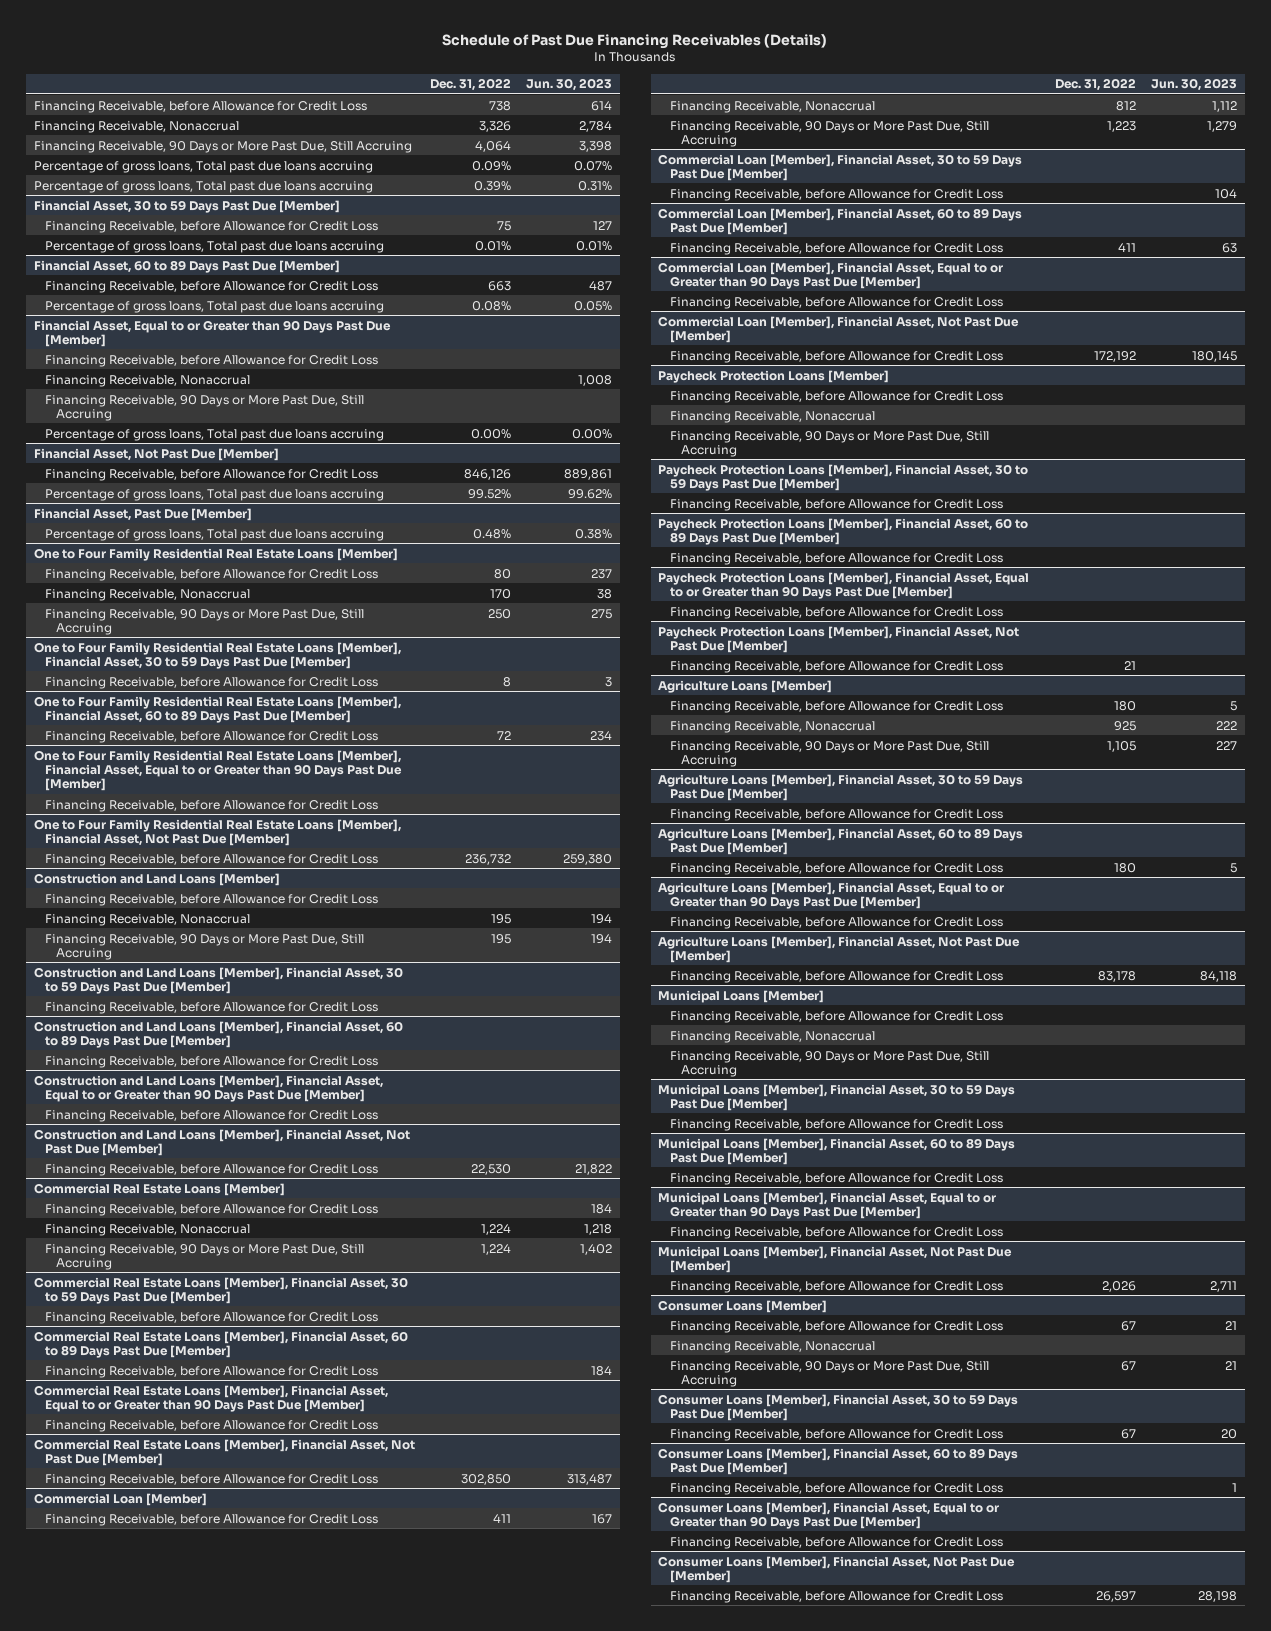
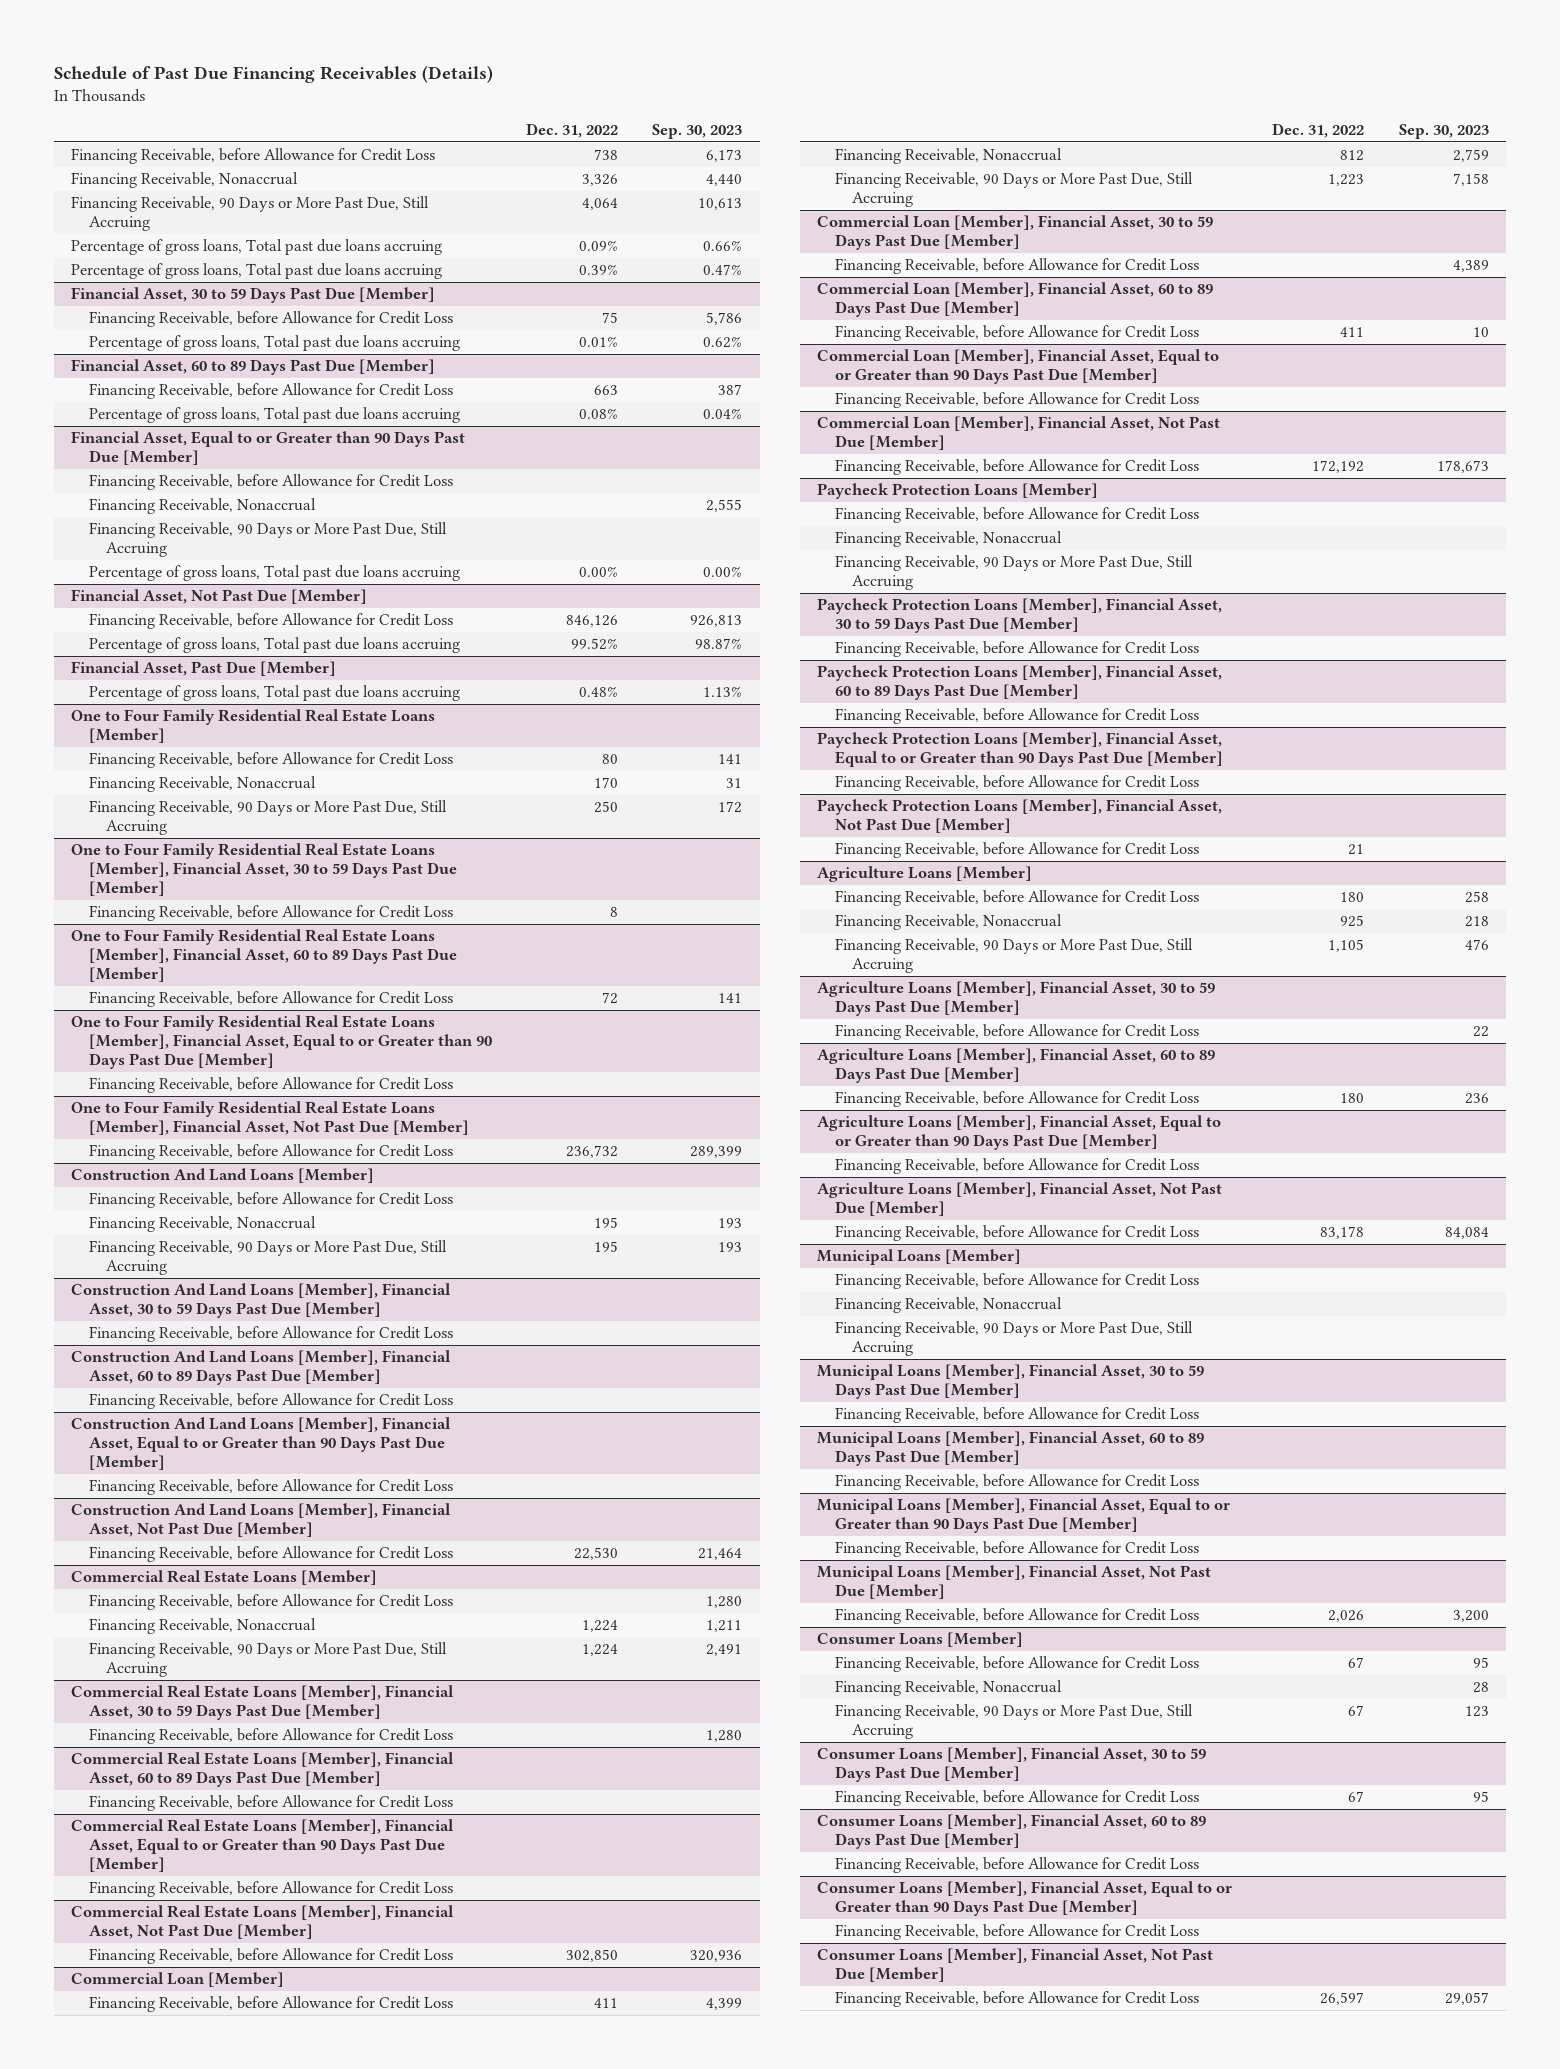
[526,78,613,92] Jun. 30, 2023 -> none
none -> [652,123,743,139] Sep. 30, 2023
[33,872,280,886] Construction and Land Loans [Member] -> [71,1168,375,1184] Construction And Land Loans [Member]
[33,966,403,994] Construction and Land Loans [Member], Financial Asset, 30 to 59 Days Past Due [Member] -> [71,1283,452,1319] Construction And Land Loans [Member], Financial Asset, 30 to 59 Days Past Due [Member]
[33,1020,403,1048] Construction and Land Loans [Member], Financial Asset, 60 to 89 Days Past Due [Member] -> [71,1350,452,1386] Construction And Land Loans [Member], Financial Asset, 60 to 89 Days Past Due [Member]
[33,1074,383,1102] Construction and Land Loans [Member], Financial Asset, Equal to or Greater than 90 Days Past Due [Member] -> [71,1417,452,1471] Construction And Land Loans [Member], Financial Asset, Equal to or Greater than 90 Days Past Due [Member]
[33,1128,410,1156] Construction and Land Loans [Member], Financial Asset, Not Past Due [Member] -> [71,1503,452,1538] Construction And Land Loans [Member], Financial Asset, Not Past Due [Member]

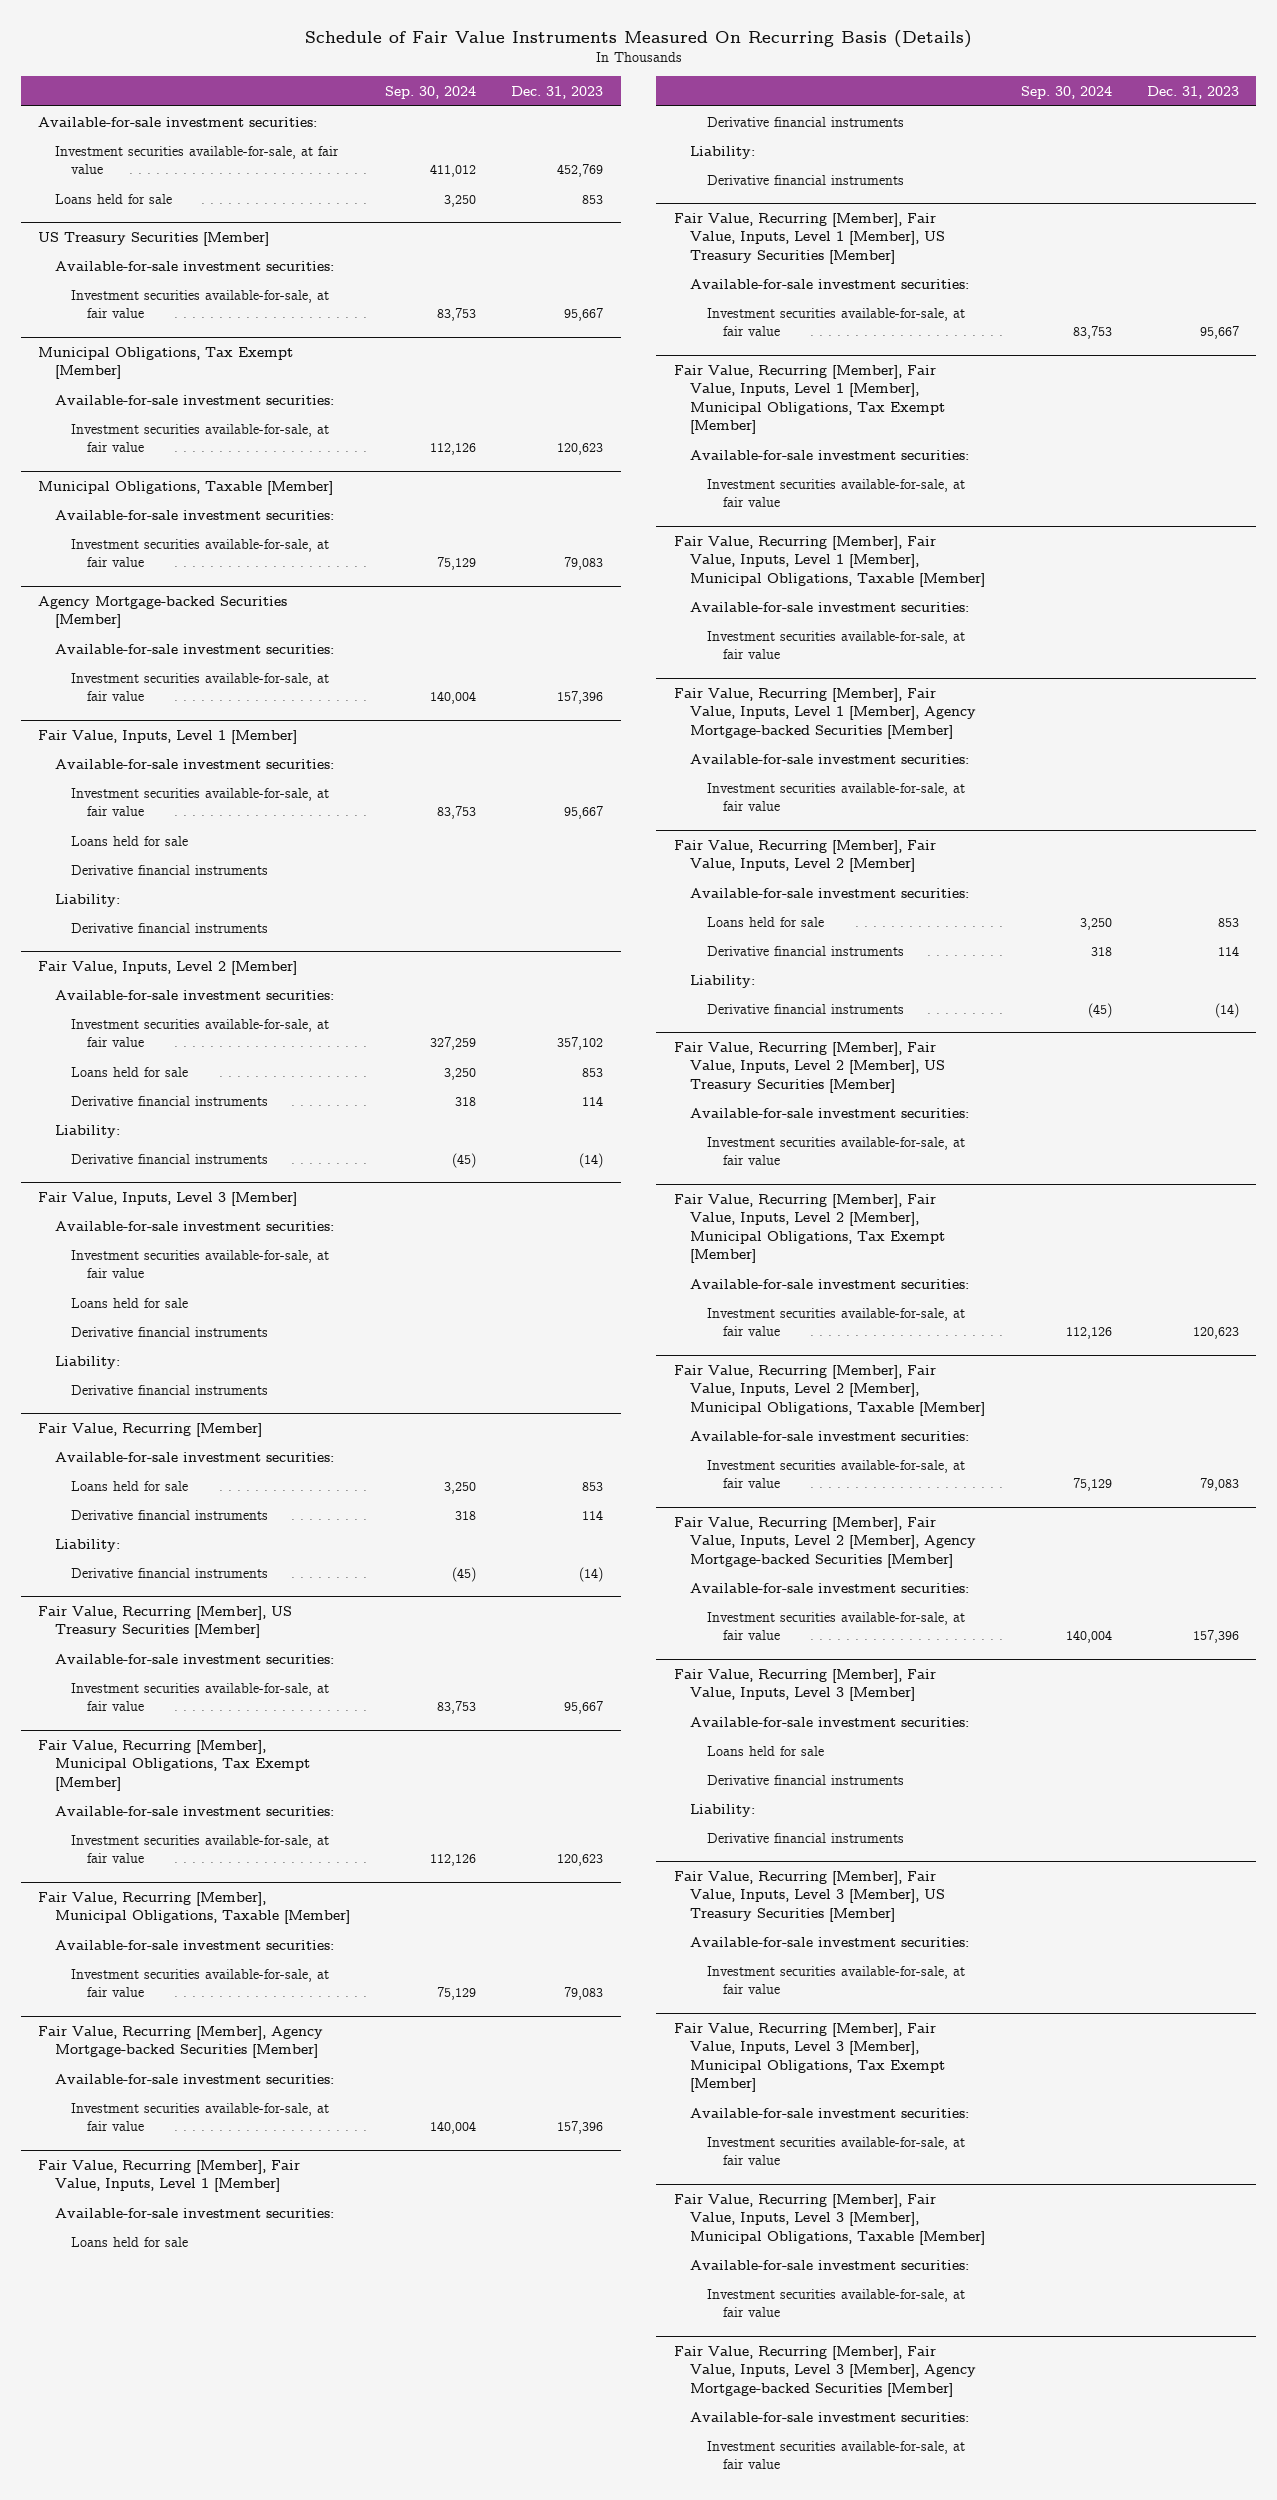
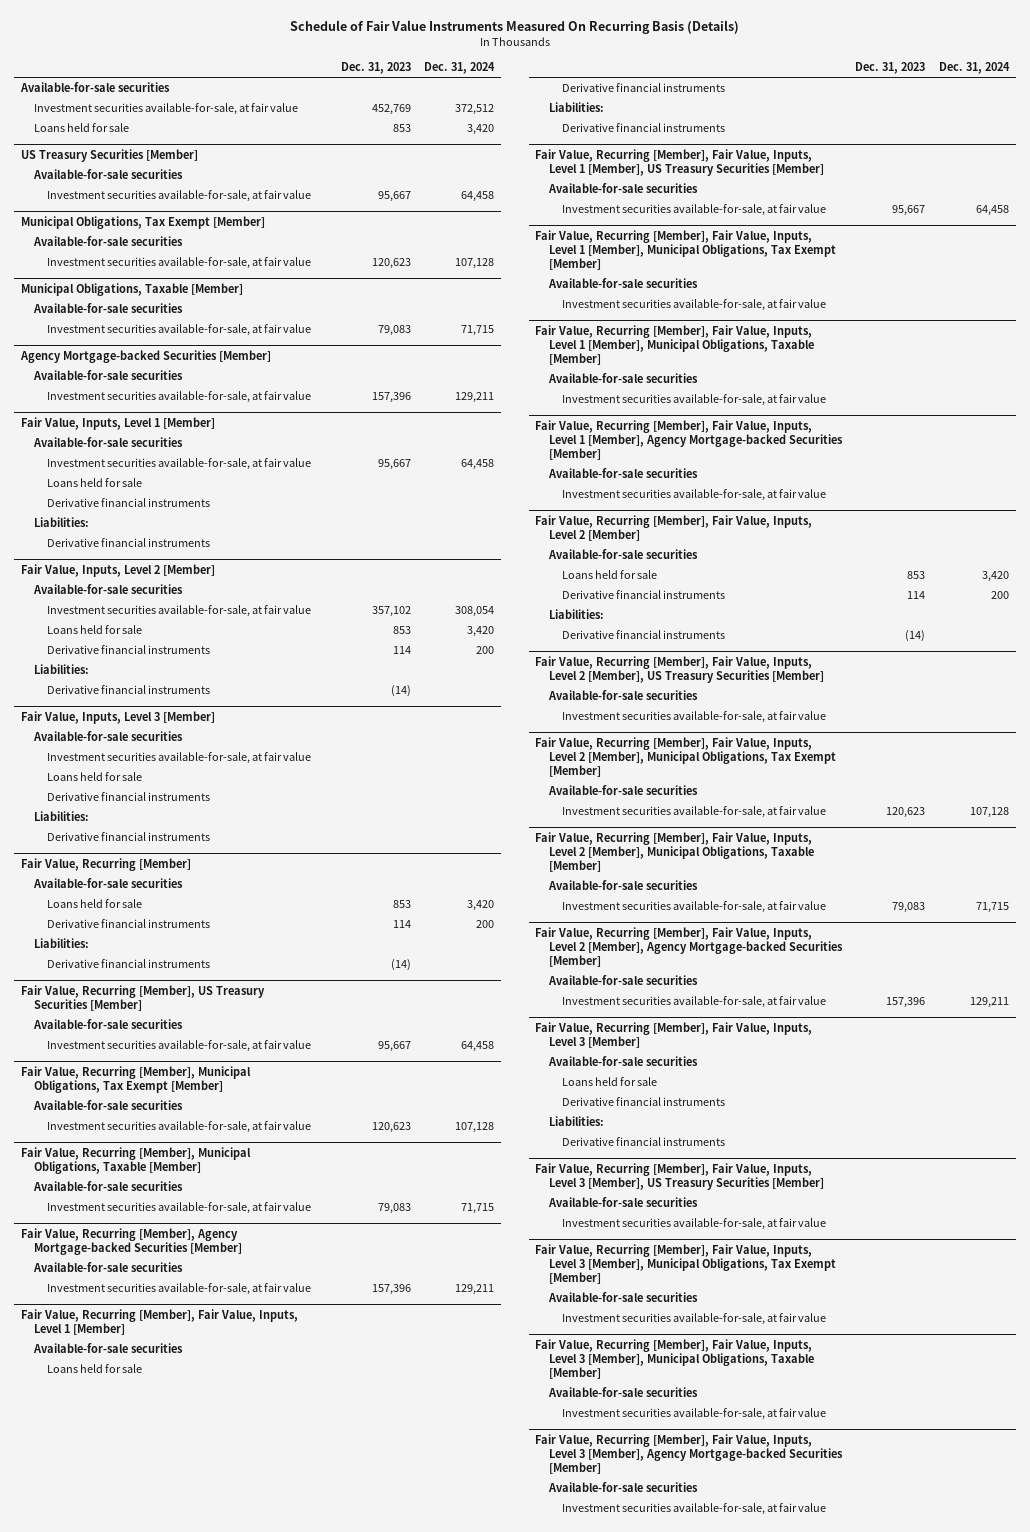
[384,85,476,99] Sep. 30, 2024 -> none
none -> [424,62,496,75] Dec. 31, 2024
[38,116,318,127] Available-for-sale investment securities: -> [19,82,170,93] Available-for-sale securities
[54,260,334,271] Available-for-sale investment securities: -> [32,169,183,180] Available-for-sale securities
[54,394,334,405] Available-for-sale investment securities: -> [32,236,183,247] Available-for-sale securities
[54,509,334,520] Available-for-sale investment securities: -> [32,303,183,314] Available-for-sale securities
[54,643,334,654] Available-for-sale investment securities: -> [32,370,183,381] Available-for-sale securities
[54,758,334,769] Available-for-sale investment securities: -> [32,437,183,448] Available-for-sale securities
[54,893,120,907] Liability: -> [33,517,89,528] Liabilities:
[54,989,334,1000] Available-for-sale investment securities: -> [32,584,183,595] Available-for-sale securities
[54,1124,120,1138] Liability: -> [33,664,89,675] Liabilities:
[54,1220,334,1231] Available-for-sale investment securities: -> [32,731,183,742] Available-for-sale securities
[54,1355,120,1369] Liability: -> [33,811,89,822] Liabilities:
[54,1451,334,1462] Available-for-sale investment securities: -> [32,878,183,889] Available-for-sale securities
[54,1538,120,1552] Liability: -> [33,938,89,949] Liabilities:
[54,1653,334,1664] Available-for-sale investment securities: -> [32,1019,183,1030] Available-for-sale securities
[54,1805,334,1816] Available-for-sale investment securities: -> [32,1100,183,1111] Available-for-sale securities
[54,1939,334,1950] Available-for-sale investment securities: -> [32,1181,183,1192] Available-for-sale securities
[54,2073,334,2084] Available-for-sale investment securities: -> [32,1262,183,1273] Available-for-sale securities
[54,2207,334,2218] Available-for-sale investment securities: -> [32,1343,183,1354] Available-for-sale securities
[690,145,756,159] Liability: -> [548,102,604,113] Liabilities:
[690,278,970,289] Available-for-sale investment securities: -> [547,183,698,194] Available-for-sale securities
[690,449,970,460] Available-for-sale investment securities: -> [547,278,698,289] Available-for-sale securities
[690,601,970,612] Available-for-sale investment securities: -> [547,373,698,384] Available-for-sale securities
[690,753,970,764] Available-for-sale investment securities: -> [547,468,698,479] Available-for-sale securities
[690,887,970,898] Available-for-sale investment securities: -> [547,549,698,560] Available-for-sale securities
[690,974,756,988] Liability: -> [548,609,604,620] Liabilities:
[690,1107,970,1118] Available-for-sale investment securities: -> [547,690,698,701] Available-for-sale securities
[690,1278,970,1289] Available-for-sale investment securities: -> [547,785,698,796] Available-for-sale securities
[690,1430,970,1441] Available-for-sale investment securities: -> [547,880,698,891] Available-for-sale securities
[690,1582,970,1593] Available-for-sale investment securities: -> [547,975,698,986] Available-for-sale securities
[690,1716,970,1727] Available-for-sale investment securities: -> [547,1056,698,1067] Available-for-sale securities
[690,1803,756,1817] Liability: -> [548,1116,604,1127] Liabilities:
[690,1936,970,1947] Available-for-sale investment securities: -> [547,1197,698,1208] Available-for-sale securities
[690,2107,970,2118] Available-for-sale investment securities: -> [547,1292,698,1303] Available-for-sale securities
[690,2259,970,2270] Available-for-sale investment securities: -> [547,1387,698,1398] Available-for-sale securities
[690,2411,970,2422] Available-for-sale investment securities: -> [547,1482,698,1493] Available-for-sale securities

